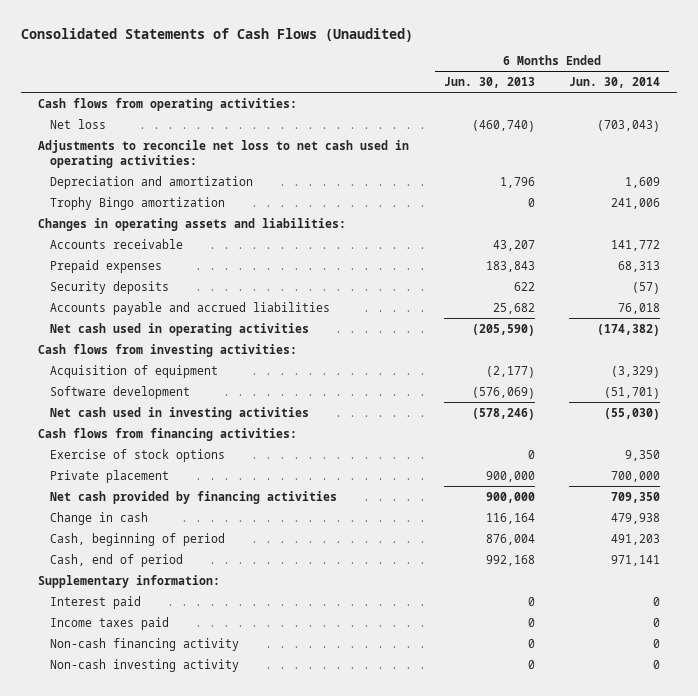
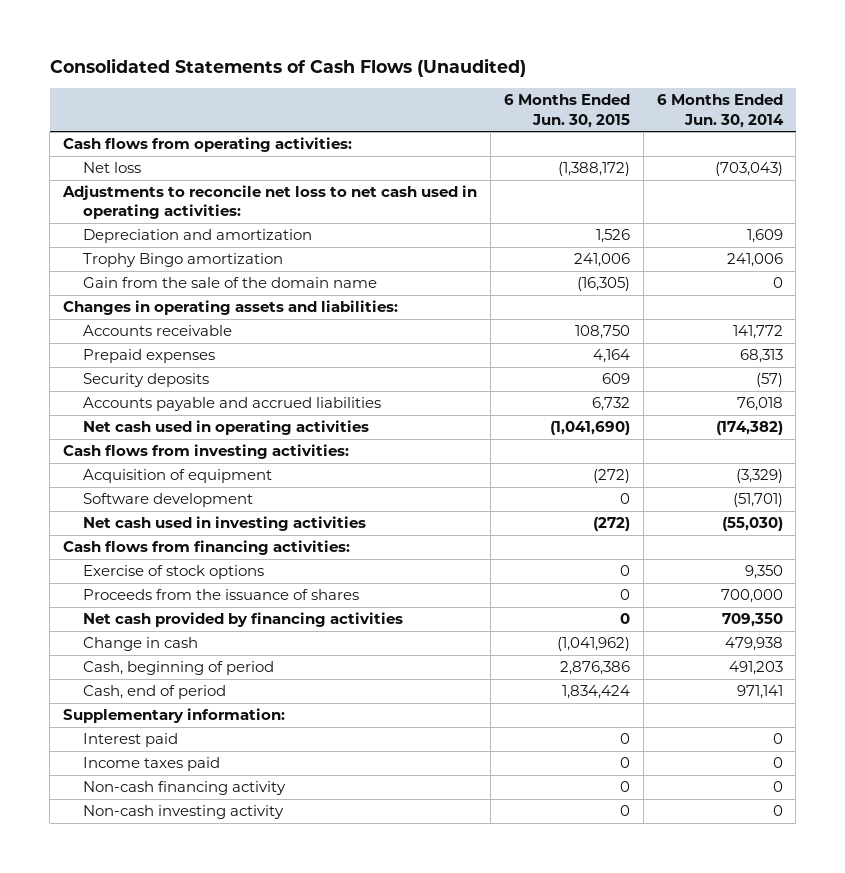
[443,76,535,88] Jun. 30, 2013 -> none
none -> [503,94,630,128] 6 Months Ended Jun. 30, 2015
none -> [82,277,377,289] Gain from the sale of the domain name
[50,469,170,483] Private placement -> none
none -> [82,589,359,601] Proceeds from the issuance of shares

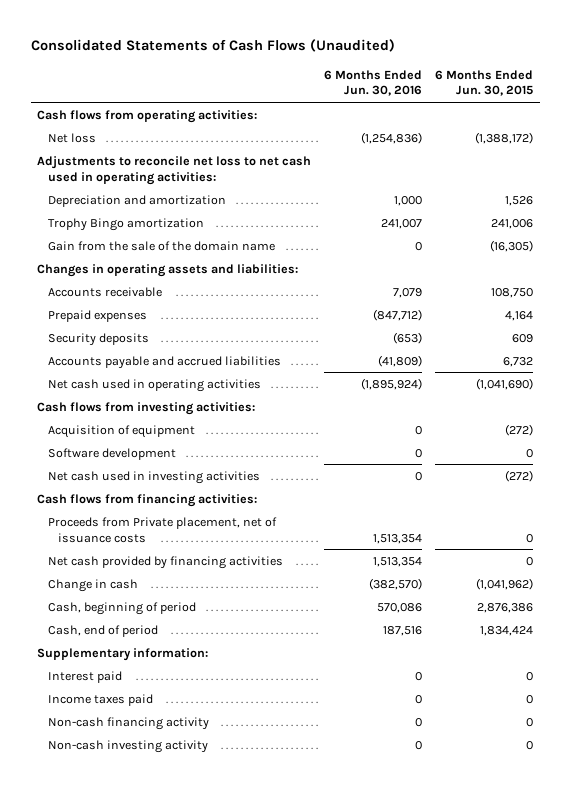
[656,94,784,128] 6 Months Ended Jun. 30, 2014 -> none
none -> [324,69,423,97] 6 Months Ended Jun. 30, 2016
[82,565,264,580] Exercise of stock options -> none
[82,589,359,601] Proceeds from the issuance of shares -> none
none -> [47,516,277,543] Proceeds from Private placement, net of issuance costs

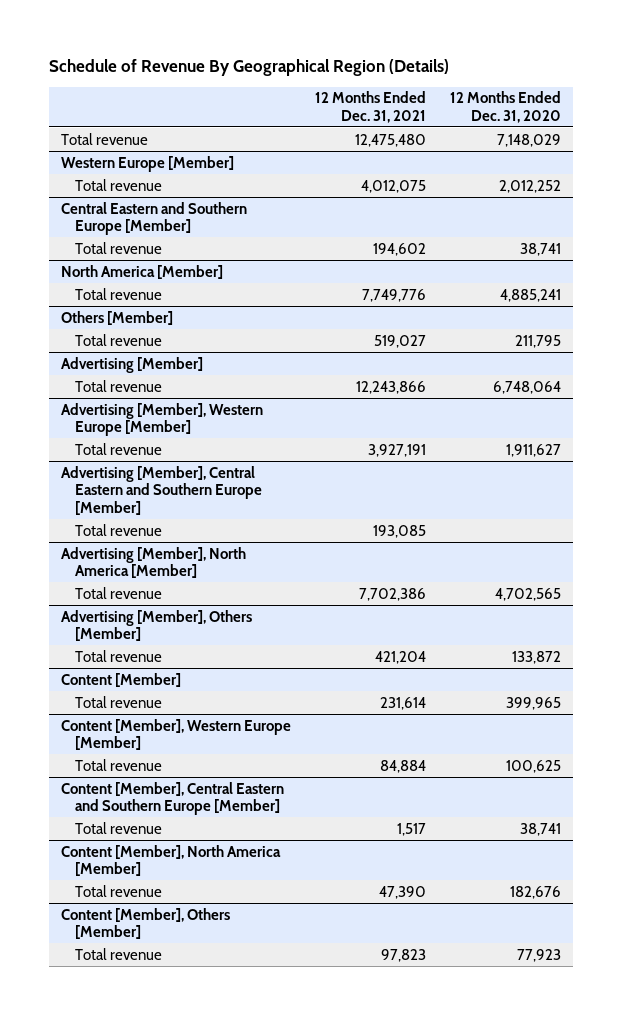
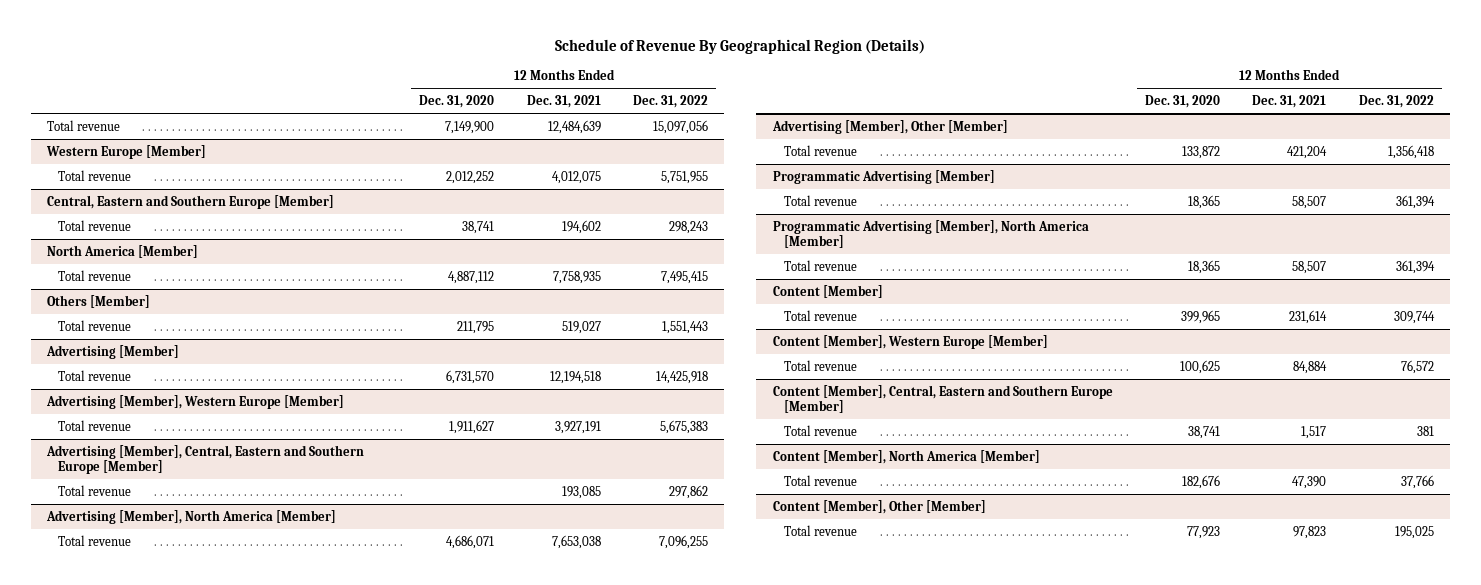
none -> [632,95,708,109] Dec. 31, 2022
[354,133,426,147] 12,475,480 -> [547,119,601,134] 12,484,639
[496,133,561,147] 7,148,029 -> [445,120,495,134] 7,149,900
[60,201,247,236] Central Eastern and Southern Europe [Member] -> [46,194,334,209] Central, Eastern and Southern Europe [Member]
[361,288,426,302] 7,749,776 -> [552,270,601,284] 7,758,935
[499,288,561,302] 4,885,241 -> [448,270,495,284] 4,887,112
[355,380,426,394] 12,243,866 -> [549,370,601,384] 12,194,518
[492,380,561,394] 6,748,064 -> [446,369,495,384] 6,731,570
[60,465,262,515] Advertising [Member], Central Eastern and Southern Europe [Member] -> [45,444,364,474] Advertising [Member], Central, Eastern and Southern Europe [Member]
[358,587,426,601] 7,702,386 -> [551,534,601,549] 7,653,038
[494,587,561,601] 4,702,565 -> [446,534,495,549] 4,686,071
[60,609,252,642] Advertising [Member], Others [Member] -> [771,119,1008,134] Advertising [Member], Other [Member]
none -> [772,169,995,184] Programmatic Advertising [Member]
none -> [783,194,857,206] Total revenue
none -> [772,219,1089,248] Programmatic Advertising [Member], North America [Member]
none -> [783,259,857,271] Total revenue
[60,781,284,816] Content [Member], Central Eastern and Southern Europe [Member] -> [772,384,1113,413] Content [Member], Central, Eastern and Southern Europe [Member]
[60,907,230,940] Content [Member], Others [Member] -> [772,499,986,514] Content [Member], Other [Member]

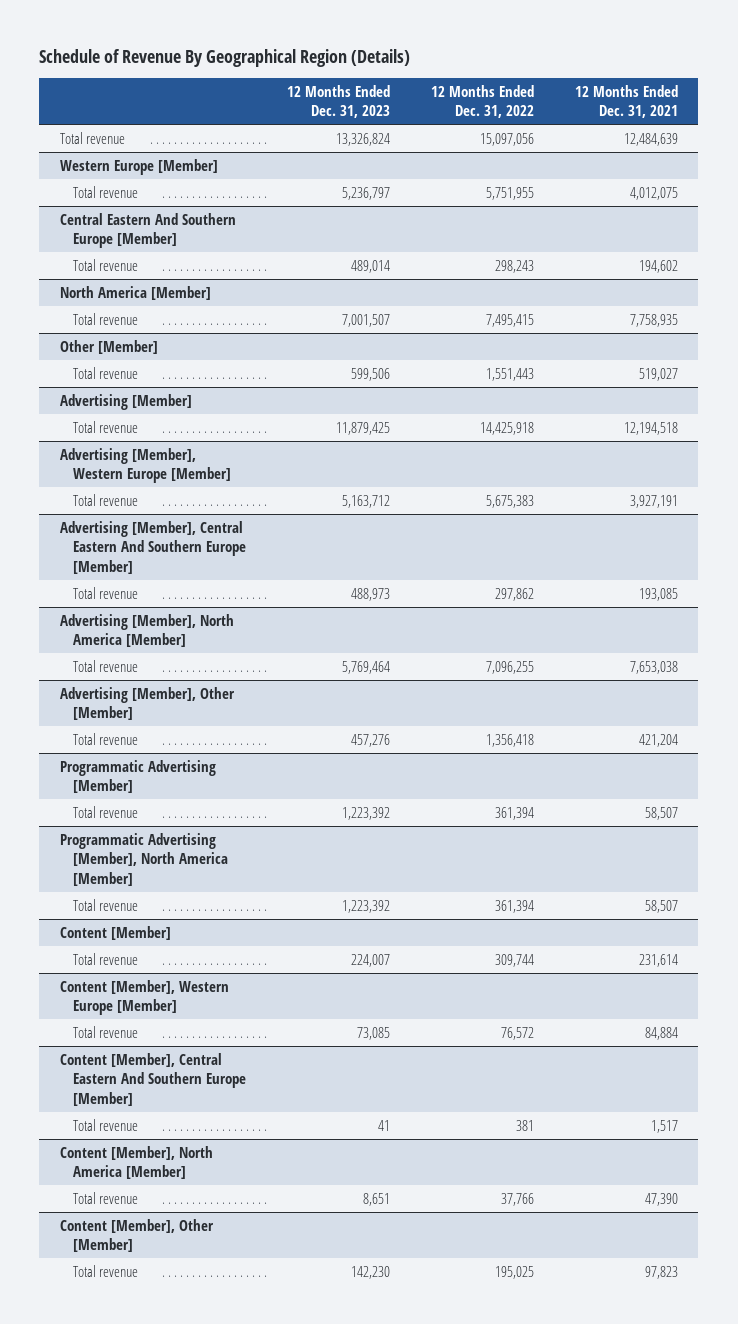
[419,95,495,109] Dec. 31, 2020 -> none
none -> [287,84,391,119] 12 Months Ended Dec. 31, 2023
[46,194,334,209] Central, Eastern and Southern Europe [Member] -> [59,212,236,249] Central Eastern And Southern Europe [Member]
[46,294,150,308] Others [Member] -> [59,339,158,354] Other [Member]
[45,444,364,474] Advertising [Member], Central, Eastern and Southern Europe [Member] -> [59,520,247,574] Advertising [Member], Central Eastern And Southern Europe [Member]
[772,384,1113,413] Content [Member], Central, Eastern and Southern Europe [Member] -> [59,1052,247,1106] Content [Member], Central Eastern And Southern Europe [Member]

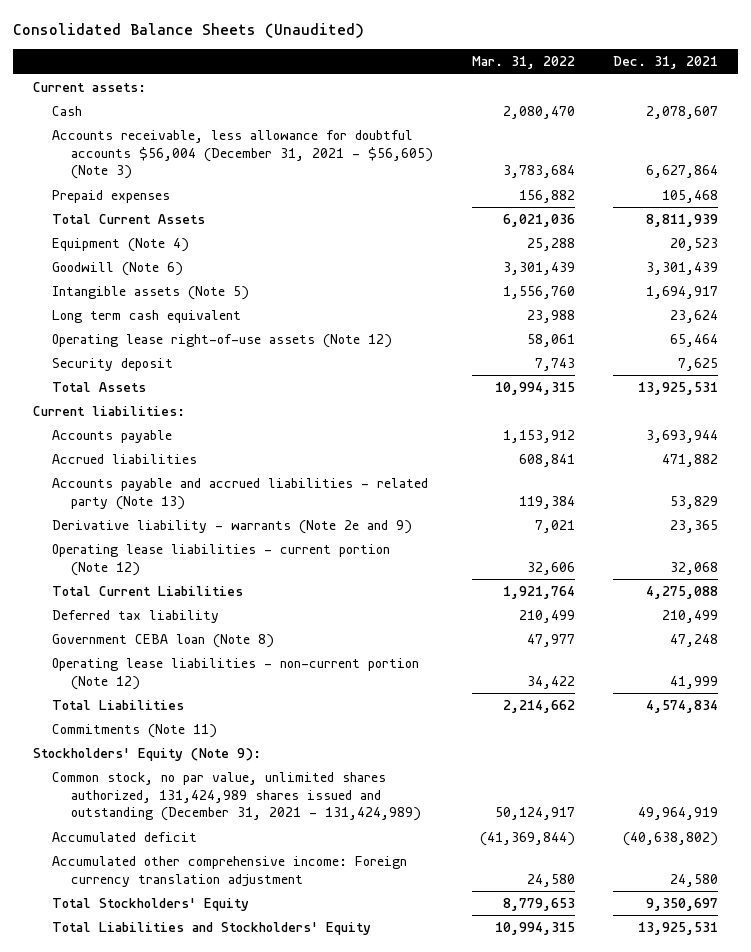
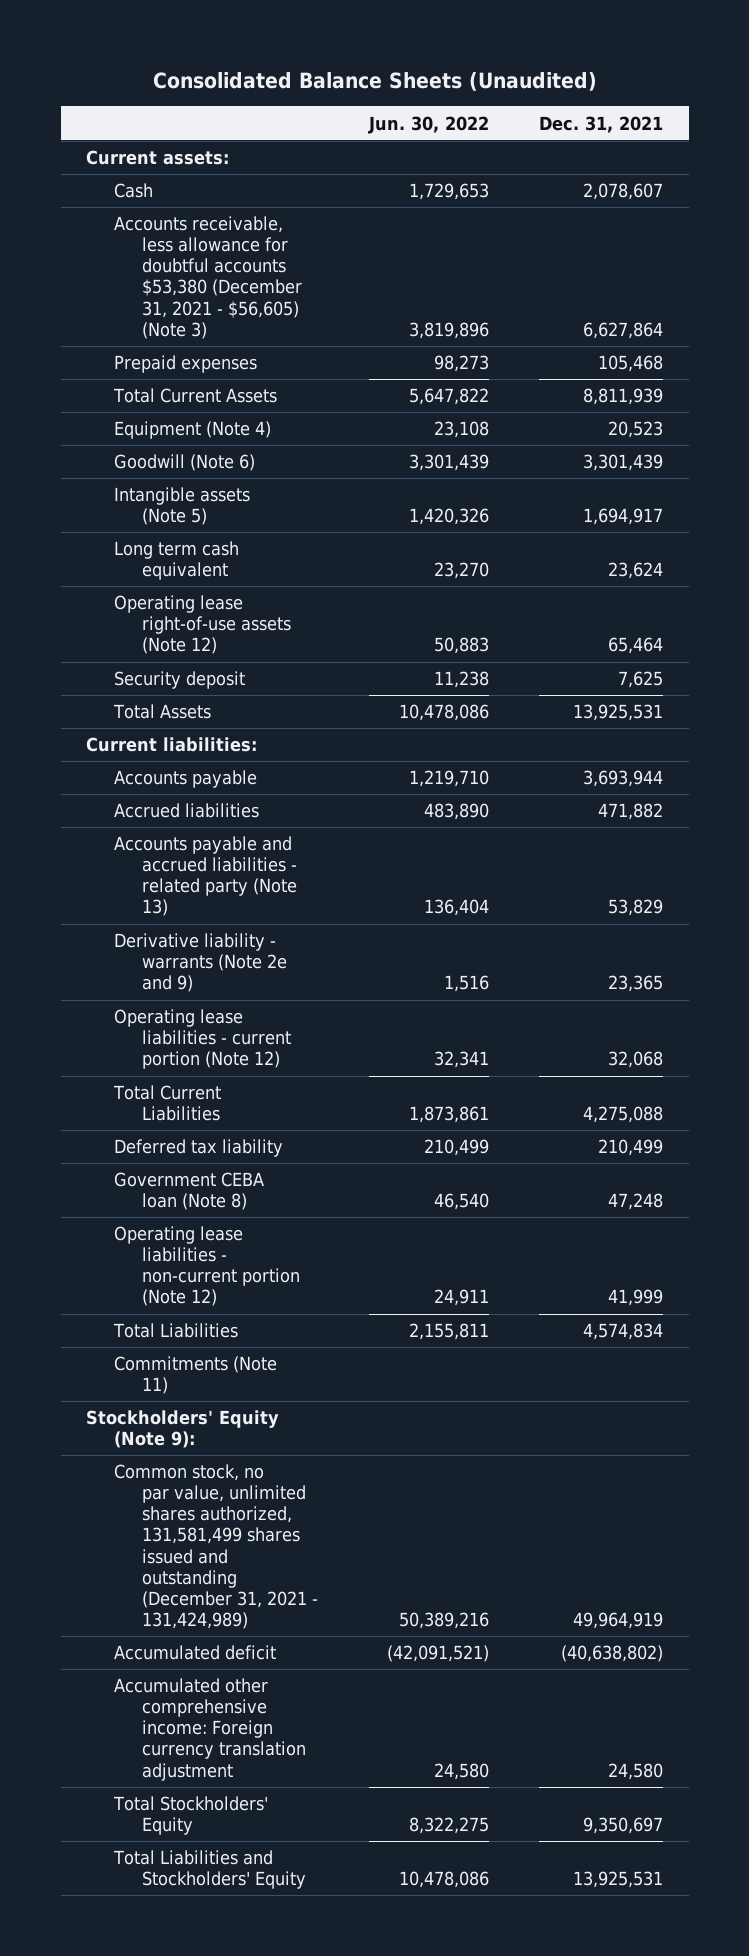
[471,56,575,70] Mar. 31, 2022 -> none
none -> [367,115,489,134] Jun. 30, 2022
[51,130,434,180] Accounts receivable, less allowance for doubtful accounts $56,004 (December 31, 2021 - $56,605) (Note 3) -> [114,216,303,339] Accounts receivable, less allowance for doubtful accounts $53,380 (December 31, 2021 - $56,605) (Note 3)
[51,772,422,822] Common stock, no par value, unlimited shares authorized, 131,424,989 shares issued and outstanding (December 31, 2021 - 131,424,989) -> [114,1464,319,1629] Common stock, no par value, unlimited shares authorized, 131,581,499 shares issued and outstanding (December 31, 2021 - 131,424,989)

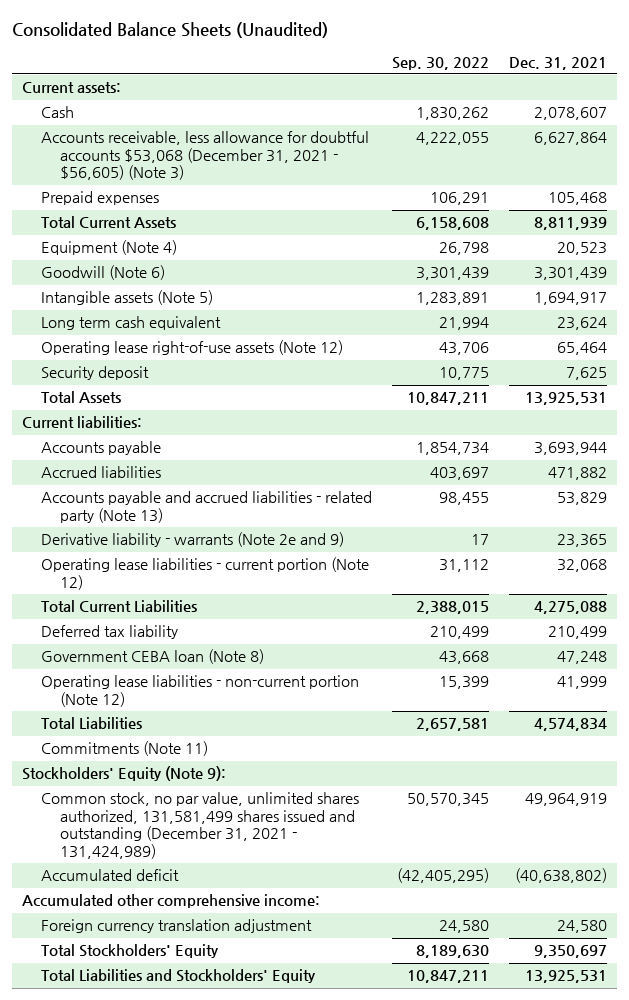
[367,115,489,134] Jun. 30, 2022 -> none
none -> [392,56,490,70] Sep. 30, 2022
[114,216,303,339] Accounts receivable, less allowance for doubtful accounts $53,380 (December 31, 2021 - $56,605) (Note 3) -> [41,131,370,181] Accounts receivable, less allowance for doubtful accounts $53,068 (December 31, 2021 - $56,605) (Note 3)
none -> [22,894,321,909] Accumulated other comprehensive income:
[114,1678,307,1781] Accumulated other comprehensive income: Foreign currency translation adjustment -> [41,919,313,934] Foreign currency translation adjustment

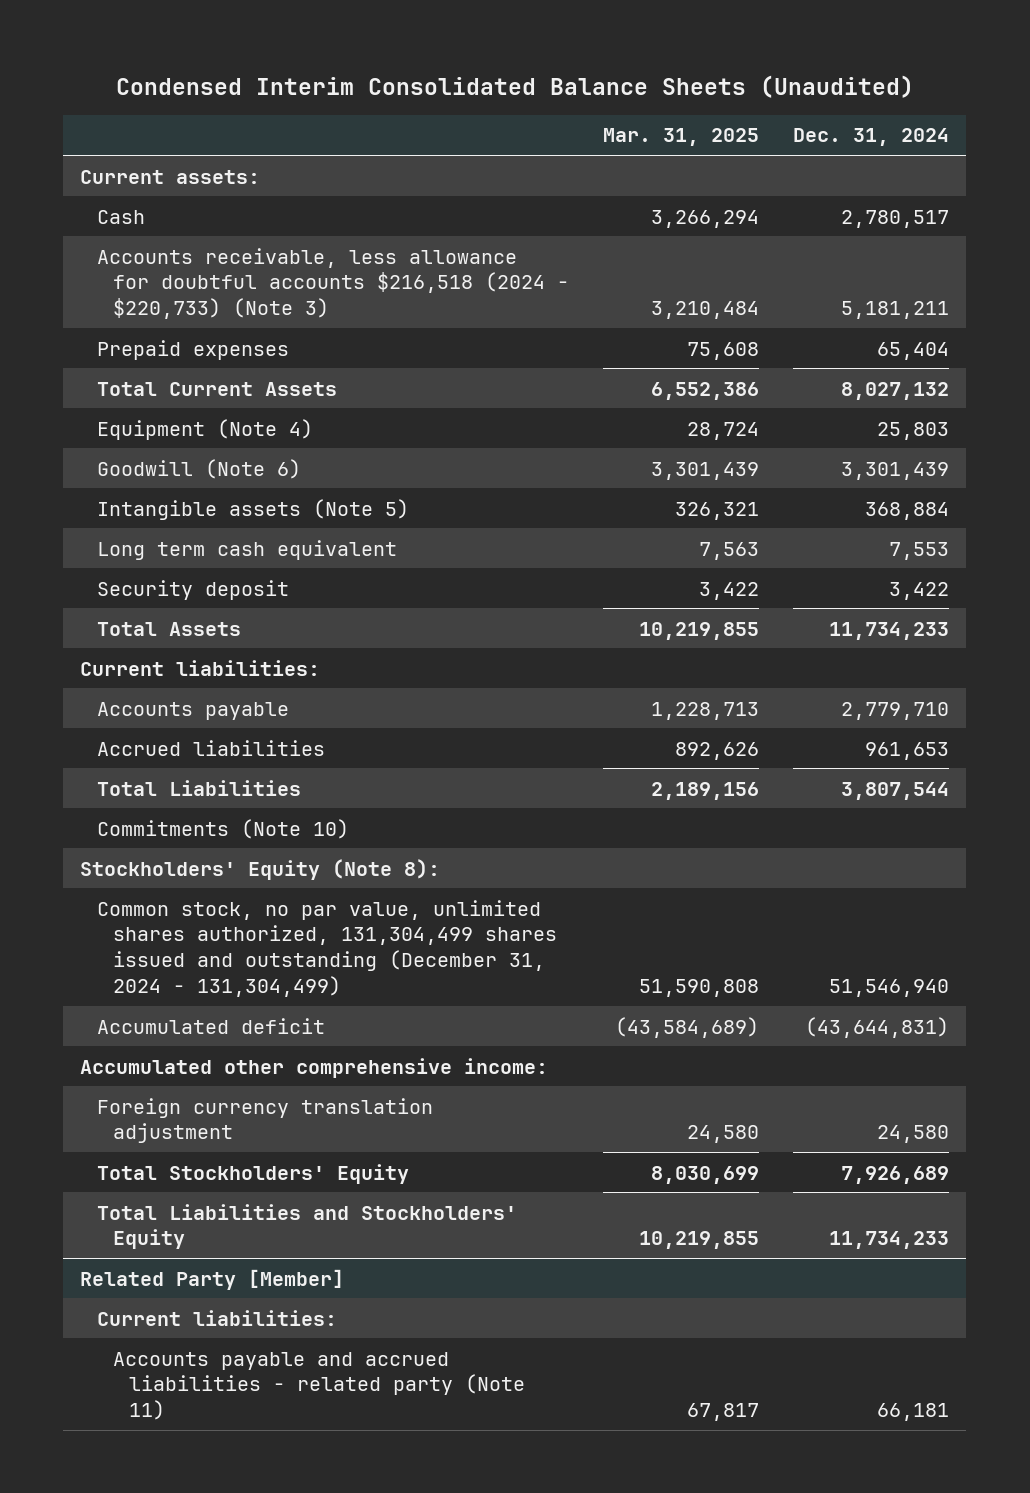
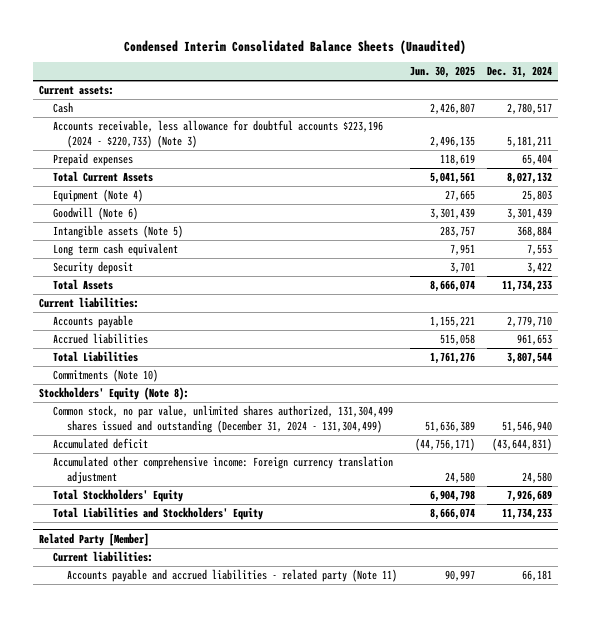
[603,128,760,147] Mar. 31, 2025 -> none
none -> [409,66,475,79] Jun. 30, 2025
[96,247,569,320] Accounts receivable, less allowance for doubtful accounts $216,518 (2024 - $220,733) (Note 3) -> [53,120,384,148] Accounts receivable, less allowance for doubtful accounts $223,196 (2024 - $220,733) (Note 3)
[80,1057,549,1078] Accumulated other comprehensive income: -> none
[96,1097,433,1144] Foreign currency translation adjustment -> [53,456,394,484] Accumulated other comprehensive income: Foreign currency translation adjustment

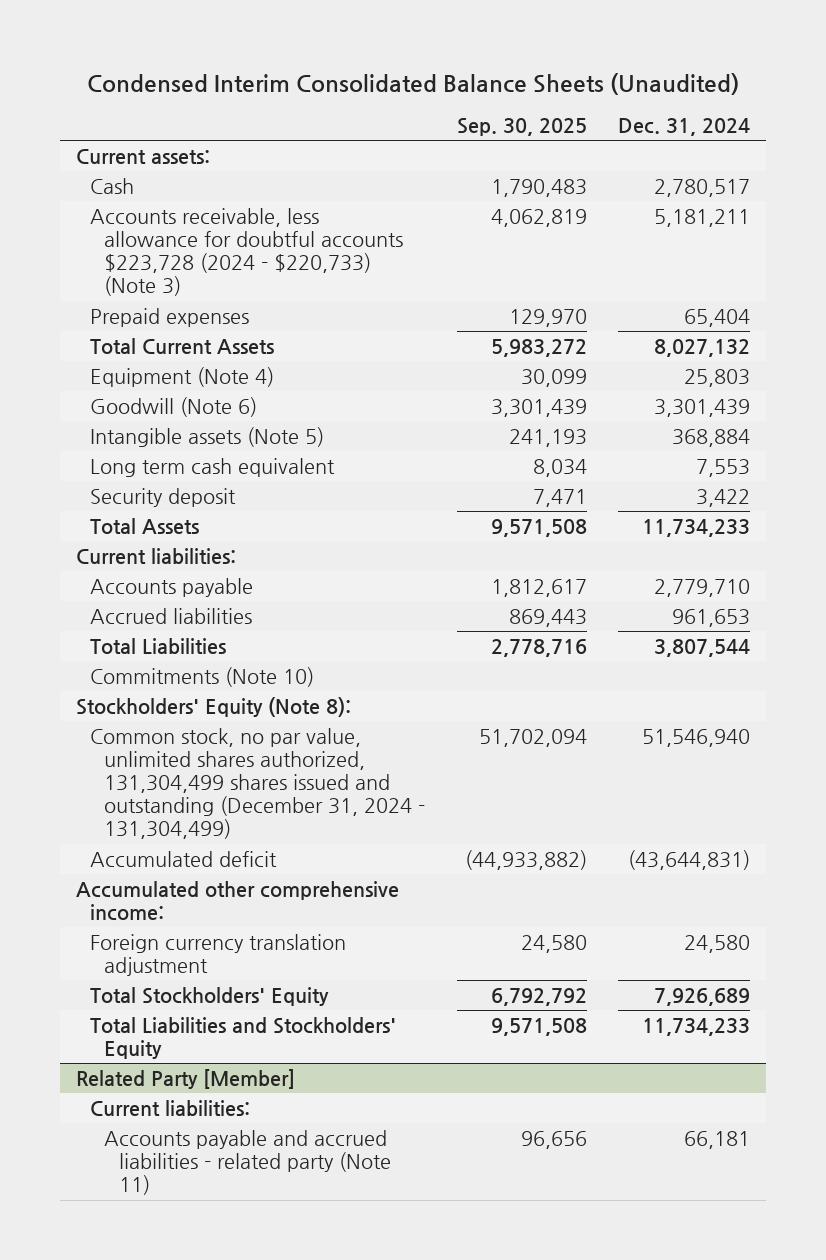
[409,66,475,79] Jun. 30, 2025 -> none
none -> [456,118,587,137] Sep. 30, 2025
[53,120,384,148] Accounts receivable, less allowance for doubtful accounts $223,196 (2024 - $220,733) (Note 3) -> [90,208,404,297] Accounts receivable, less allowance for doubtful accounts $223,728 (2024 - $220,733) (Note 3)
none -> [76,881,400,922] Accumulated other comprehensive income:
[53,456,394,484] Accumulated other comprehensive income: Foreign currency translation adjustment -> [90,934,347,977] Foreign currency translation adjustment

